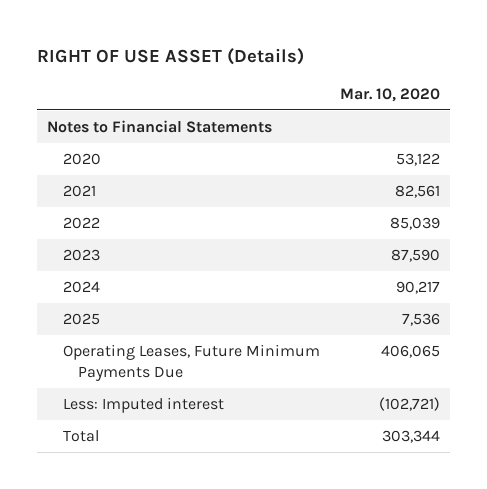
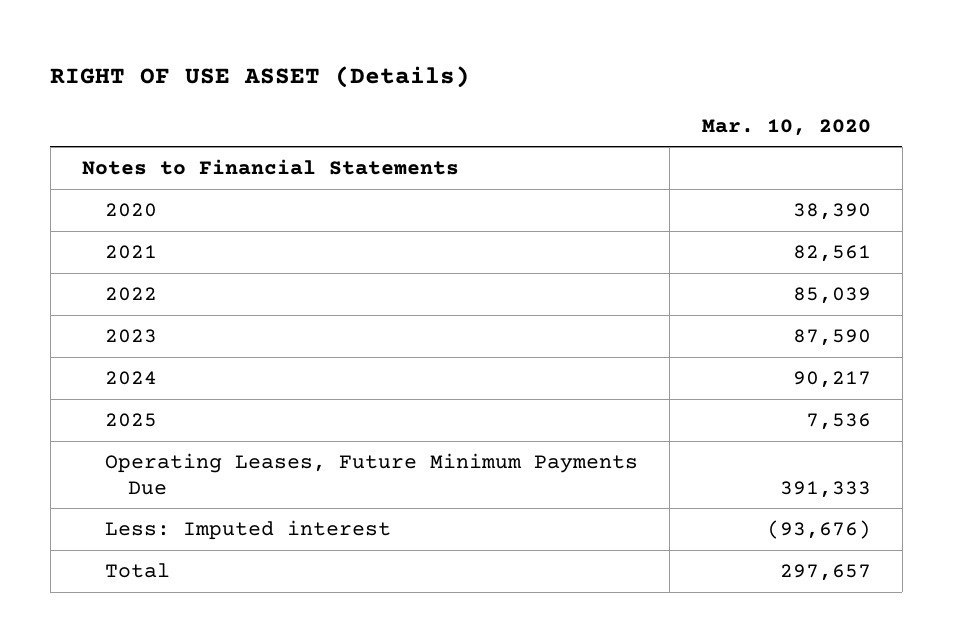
[395,153,440,167] 53,122 -> [792,202,871,220] 38,390
[380,345,440,359] 406,065 -> [779,480,871,498] 391,333
[378,397,440,412] (102,721) -> [766,519,871,539] (93,676)
[381,430,440,444] 303,344 -> [779,563,871,581] 297,657

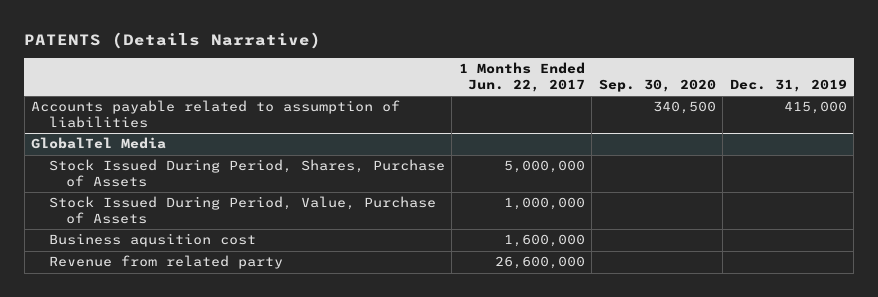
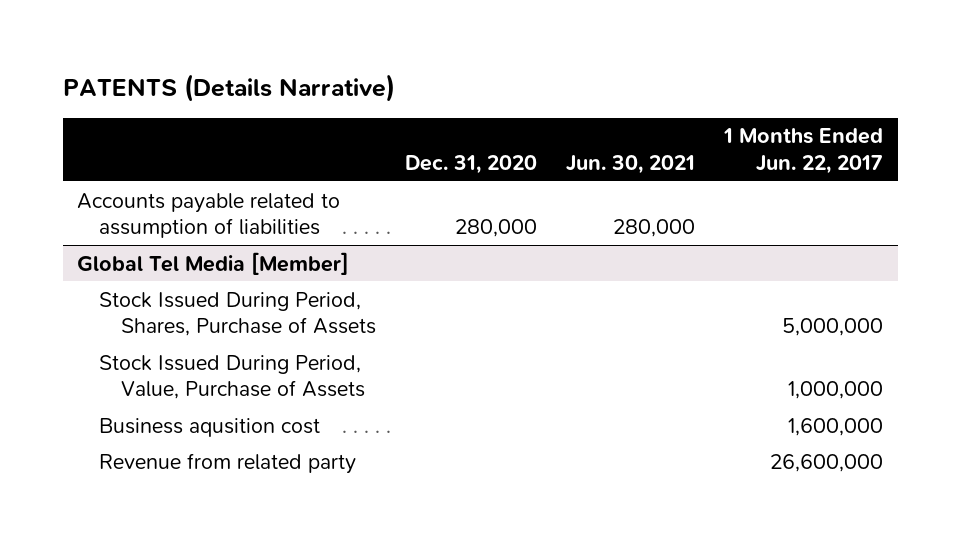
[598,78,716,92] Sep. 30, 2020 -> none
[729,78,847,92] Dec. 31, 2019 -> none
none -> [405,154,538,174] Dec. 31, 2020
none -> [566,154,696,174] Jun. 30, 2021
[31,137,167,150] GlobalTel Media -> [77,251,350,275] Global Tel Media [Member]

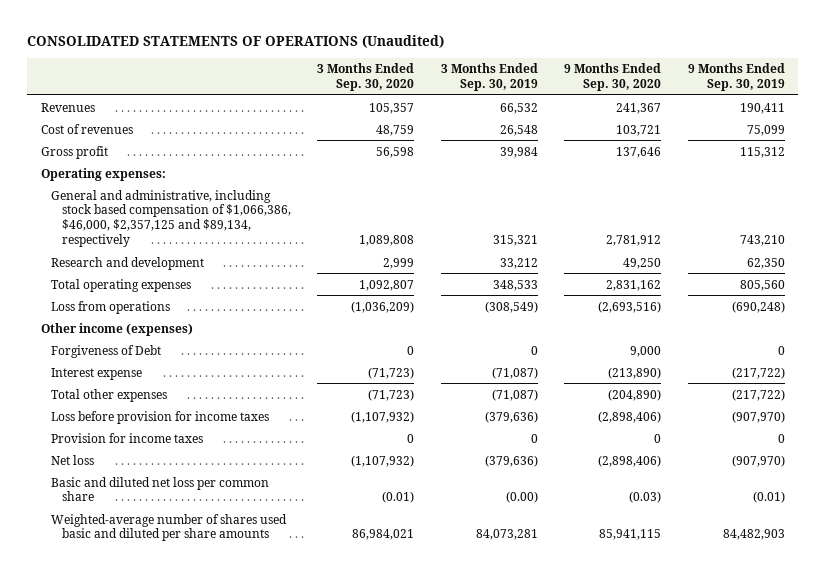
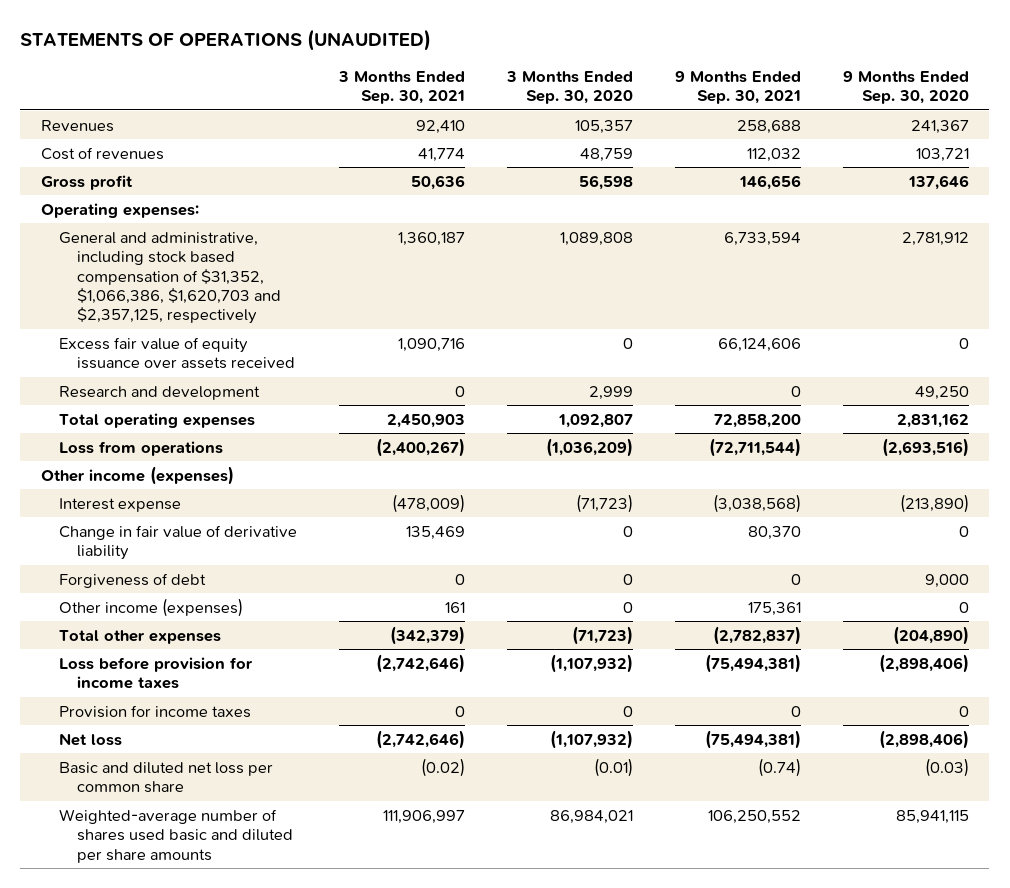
[27,34,445,48] CONSOLIDATED STATEMENTS OF OPERATIONS (Unaudited) -> [20,28,432,51] STATEMENTS OF OPERATIONS (UNAUDITED)
[440,63,538,92] 3 Months Ended Sep. 30, 2019 -> none
[687,63,785,92] 9 Months Ended Sep. 30, 2019 -> none
none -> [337,70,465,105] 3 Months Ended Sep. 30, 2021
none -> [674,70,801,105] 9 Months Ended Sep. 30, 2021
[51,189,291,248] General and administrative, including stock based compensation of $1,066,386, $46,000, $2,357,125 and $89,134, respectively -> [59,231,282,325] General and administrative, including stock based compensation of $31,352, $1,066,386, $1,620,703 and $2,357,125, respectively
none -> [59,336,296,370] Excess fair value of equity issuance over assets received
[51,344,162,358] Forgiveness of Debt -> none
none -> [59,524,298,561] Change in fair value of derivative liability
none -> [59,572,207,588] Forgiveness of debt
none -> [59,597,244,617] Other income (expenses)

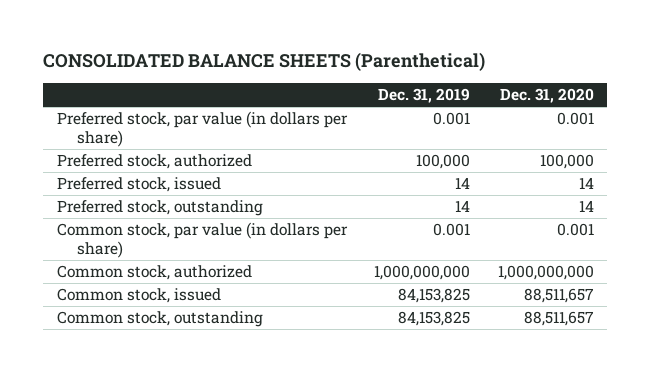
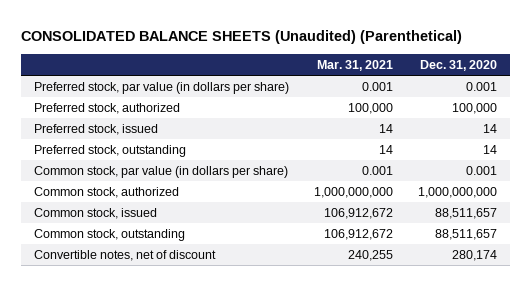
[43,52,486,72] CONSOLIDATED BALANCE SHEETS (Parenthetical) -> [21,30,463,45] CONSOLIDATED BALANCE SHEETS (Unaudited) (Parenthetical)
[378,87,471,103] Dec. 31, 2019 -> none
none -> [317,59,394,71] Mar. 31, 2021
none -> [34,250,217,262] Convertible notes, net of discount

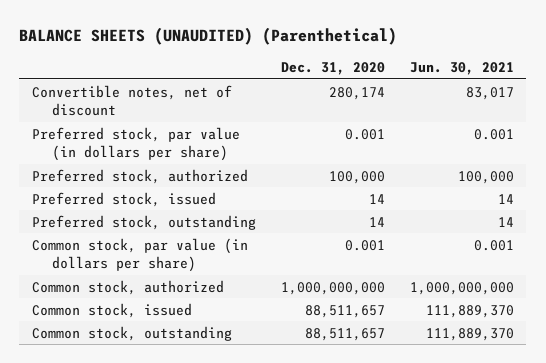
[21,30,463,45] CONSOLIDATED BALANCE SHEETS (Unaudited) (Parenthetical) -> [19,27,398,46] BALANCE SHEETS (UNAUDITED) (Parenthetical)
[317,59,394,71] Mar. 31, 2021 -> none
none -> [409,61,514,75] Jun. 30, 2021
[34,250,217,262] Convertible notes, net of discount -> [31,84,232,116] Convertible notes, net of discount

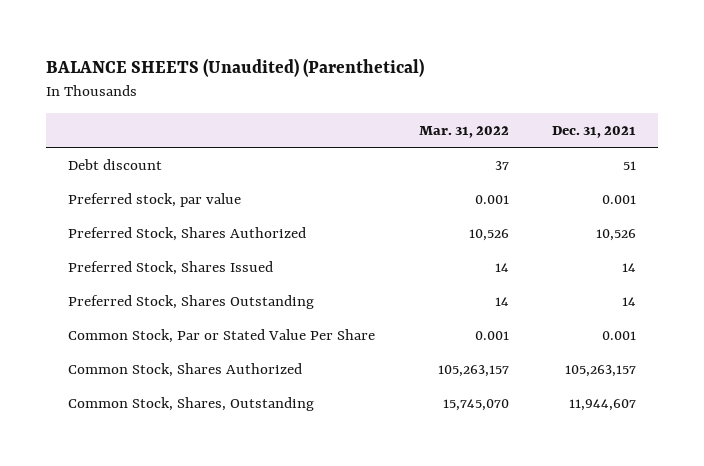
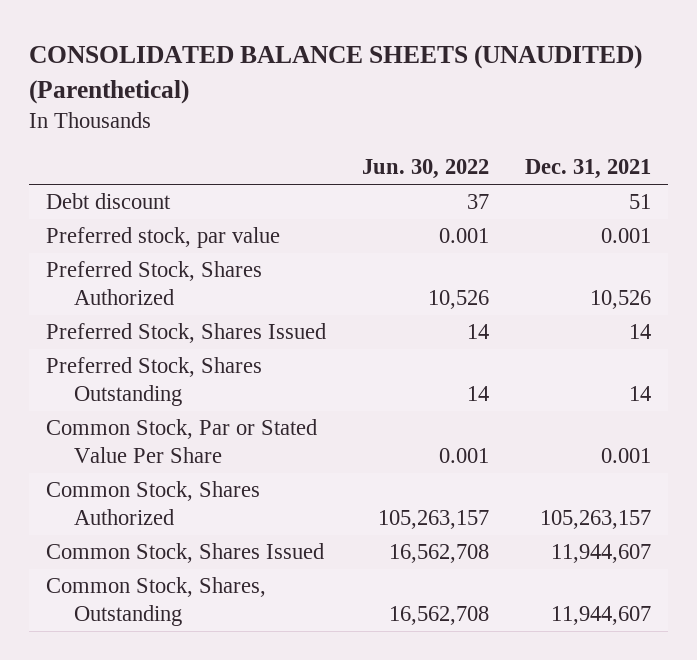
[46,58,425,78] BALANCE SHEETS (Unaudited) (Parenthetical) -> [28,45,642,104] CONSOLIDATED BALANCE SHEETS (UNAUDITED) (Parenthetical)
[418,126,509,139] Mar. 31, 2022 -> none
none -> [362,159,490,180] Jun. 30, 2022
none -> [46,543,325,564] Common Stock, Shares Issued

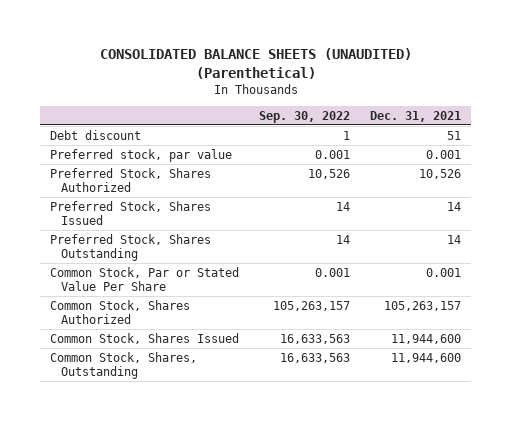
[362,159,490,180] Jun. 30, 2022 -> none
none -> [259,110,351,123] Sep. 30, 2022
[550,544,651,564] 11,944,607 -> [391,333,462,344] 11,944,600
[550,606,651,626] 11,944,607 -> [391,352,462,363] 11,944,600

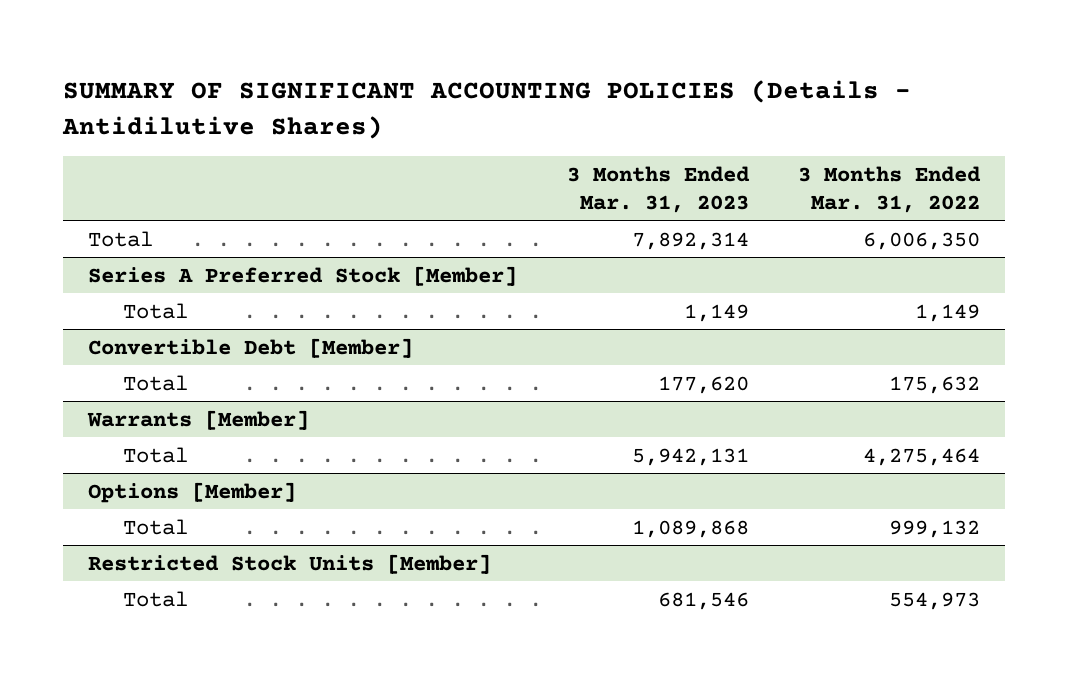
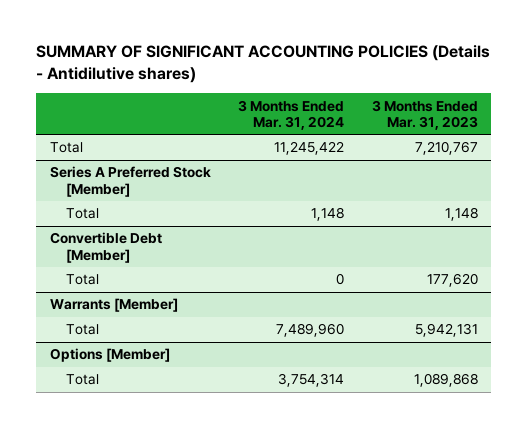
[61,80,911,139] SUMMARY OF SIGNIFICANT ACCOUNTING POLICIES (Details - Antidilutive Shares) -> [35,45,490,84] SUMMARY OF SIGNIFICANT ACCOUNTING POLICIES (Details - Antidilutive shares)
[798,166,982,213] 3 Months Ended Mar. 31, 2022 -> none
none -> [238,99,345,130] 3 Months Ended Mar. 31, 2024
[631,231,749,250] 7,892,314 -> [414,141,478,156] 7,210,767
[683,303,749,322] 1,149 -> [444,207,478,222] 1,148
[87,553,491,574] Restricted Stock Units [Member] -> none
[122,590,188,607] Total -> none

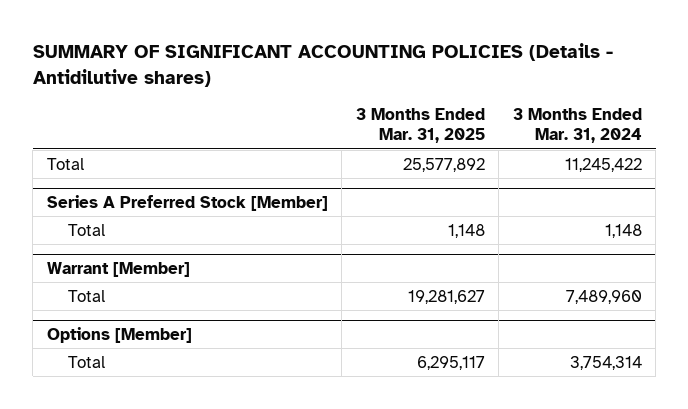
[371,99,478,130] 3 Months Ended Mar. 31, 2023 -> none
none -> [355,107,485,144] 3 Months Ended Mar. 31, 2025
[49,232,162,263] Convertible Debt [Member] -> none
[66,274,100,286] Total -> none
[49,298,178,313] Warrants [Member] -> [46,261,190,277] Warrant [Member]

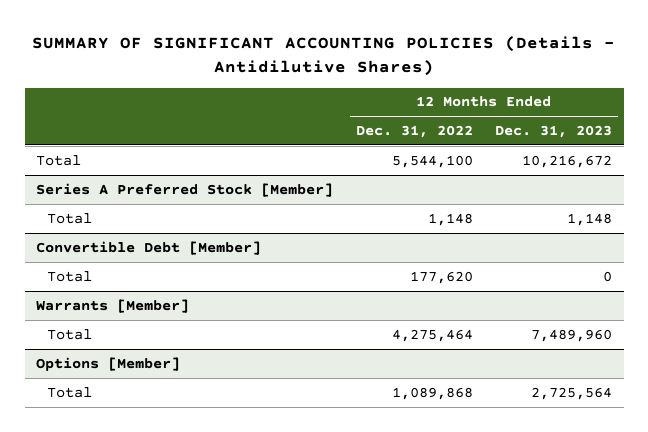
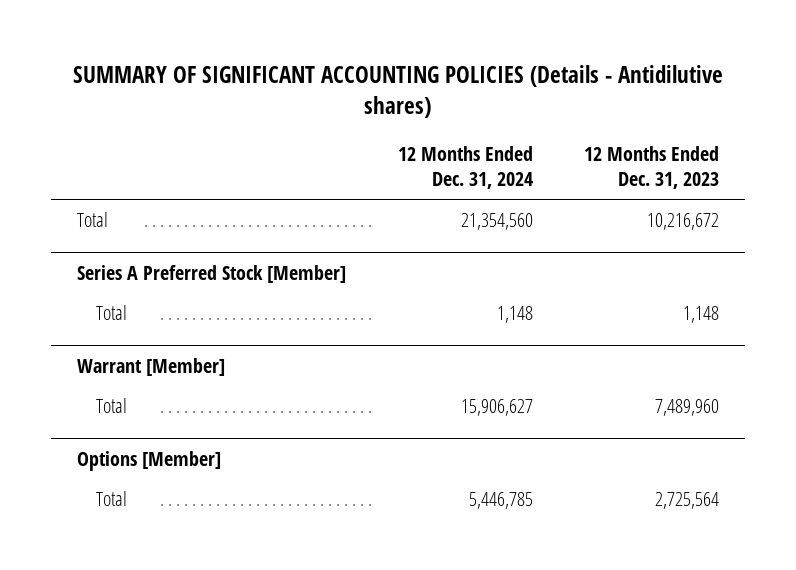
[32,36,616,77] SUMMARY OF SIGNIFICANT ACCOUNTING POLICIES (Details - Antidilutive Shares) -> [73,64,724,118] SUMMARY OF SIGNIFICANT ACCOUNTING POLICIES (Details - Antidilutive shares)
[355,124,473,138] Dec. 31, 2022 -> none
none -> [397,146,533,190] 12 Months Ended Dec. 31, 2024
[35,240,261,255] Convertible Debt [Member] -> none
[47,270,93,282] Total -> none
[35,298,189,313] Warrants [Member] -> [77,357,226,376] Warrant [Member]

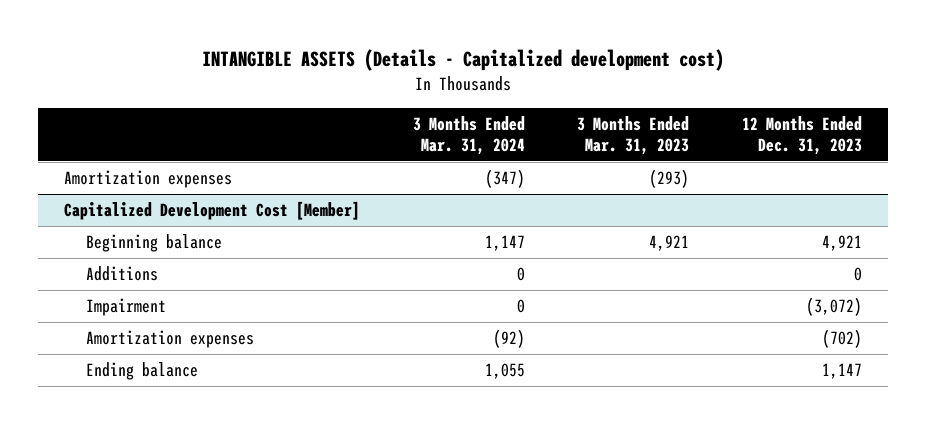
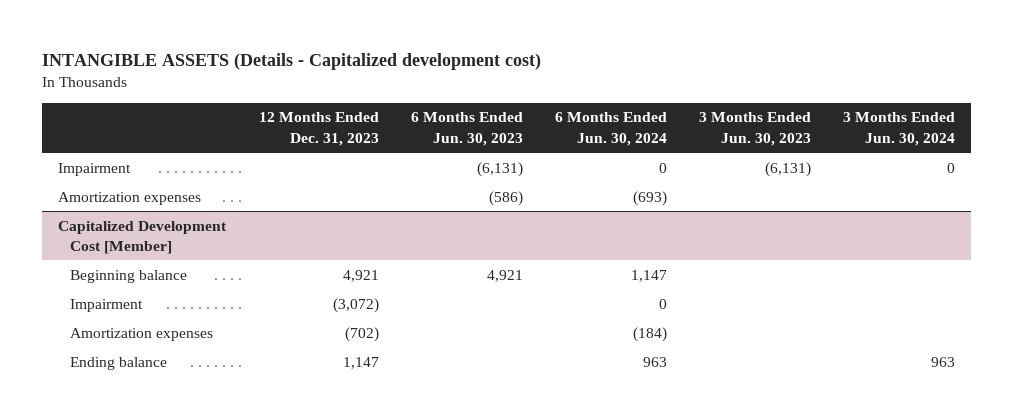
[412,115,525,155] 3 Months Ended Mar. 31, 2024 -> none
[577,115,690,155] 3 Months Ended Mar. 31, 2023 -> none
none -> [410,112,523,146] 6 Months Ended Jun. 30, 2023
none -> [554,112,667,146] 6 Months Ended Jun. 30, 2024
none -> [699,112,812,146] 3 Months Ended Jun. 30, 2023
none -> [843,112,956,146] 3 Months Ended Jun. 30, 2024
none -> [58,162,132,176] Impairment
[86,266,159,282] Additions -> none

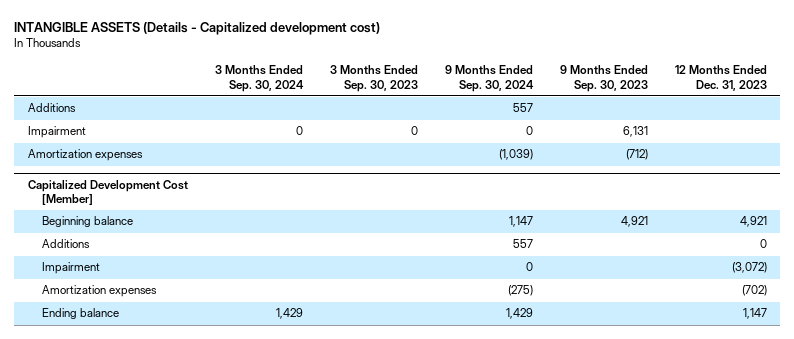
[410,112,523,146] 6 Months Ended Jun. 30, 2023 -> none
[554,112,667,146] 6 Months Ended Jun. 30, 2024 -> none
[699,112,812,146] 3 Months Ended Jun. 30, 2023 -> none
[843,112,956,146] 3 Months Ended Jun. 30, 2024 -> none
none -> [214,65,304,92] 3 Months Ended Sep. 30, 2024
none -> [329,65,418,92] 3 Months Ended Sep. 30, 2023
none -> [444,65,534,92] 9 Months Ended Sep. 30, 2024
none -> [559,65,648,92] 9 Months Ended Sep. 30, 2023
none -> [27,103,76,113] Additions
none -> [41,239,90,249] Additions

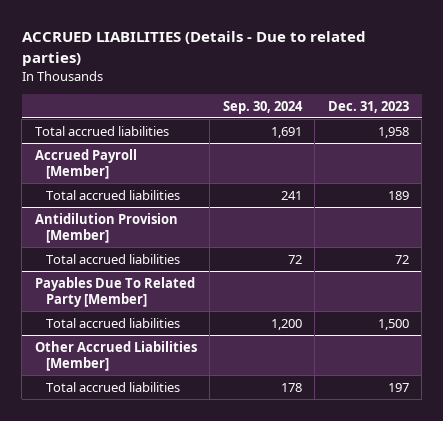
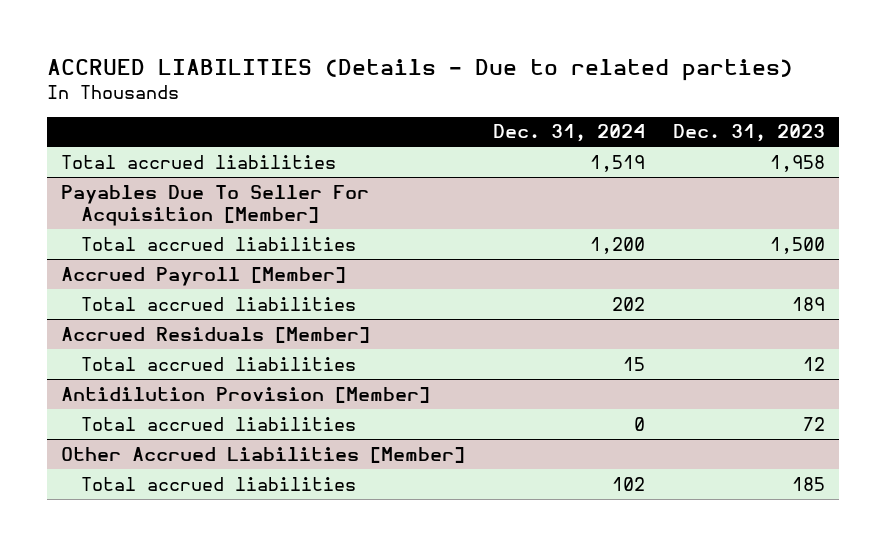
[222,100,303,114] Sep. 30, 2024 -> none
none -> [492,124,645,143] Dec. 31, 2024
none -> [60,184,369,226] Payables Due To Seller For Acquisition [Member]
none -> [80,236,356,251] Total accrued liabilities
none -> [60,326,370,343] Accrued Residuals [Member]
none -> [80,356,356,371] Total accrued liabilities
[34,276,195,307] Payables Due To Related Party [Member] -> none
[45,317,180,328] Total accrued liabilities -> none
[387,382,409,392] 197 -> [792,476,826,491] 185

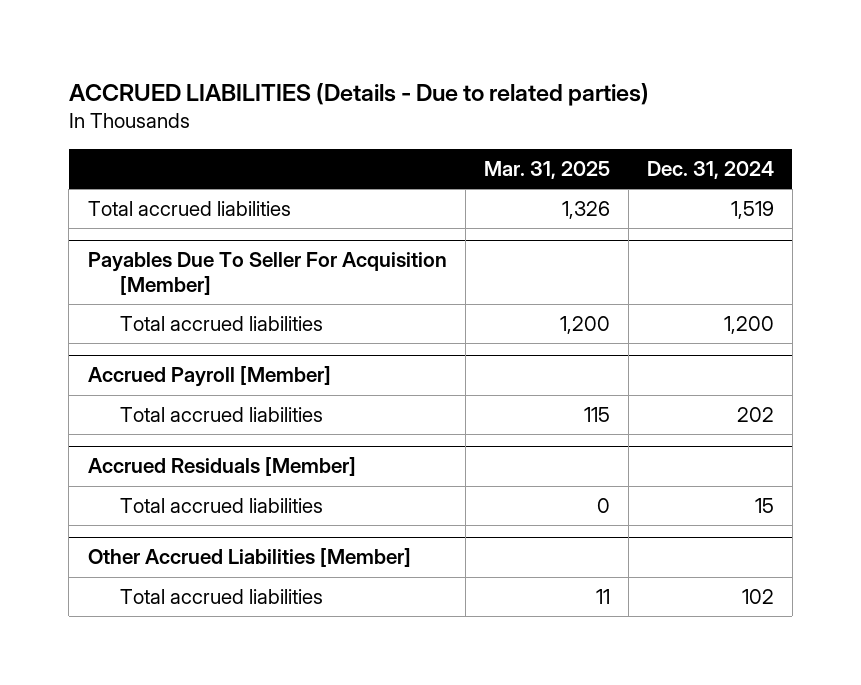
[673,124,826,143] Dec. 31, 2023 -> none
none -> [483,160,610,179] Mar. 31, 2025
[60,386,430,403] Antidilution Provision [Member] -> none
[80,416,356,431] Total accrued liabilities -> none

